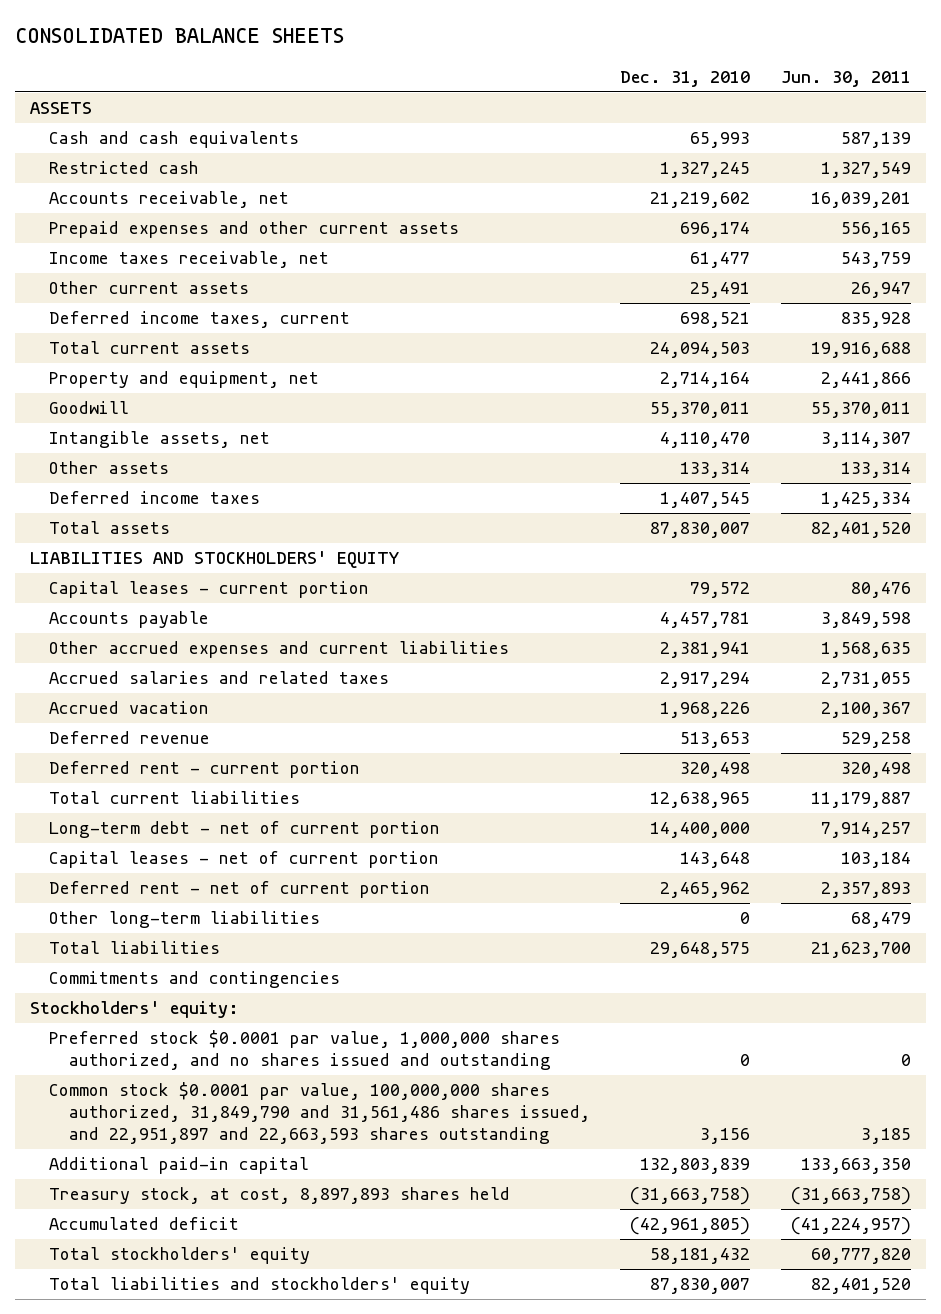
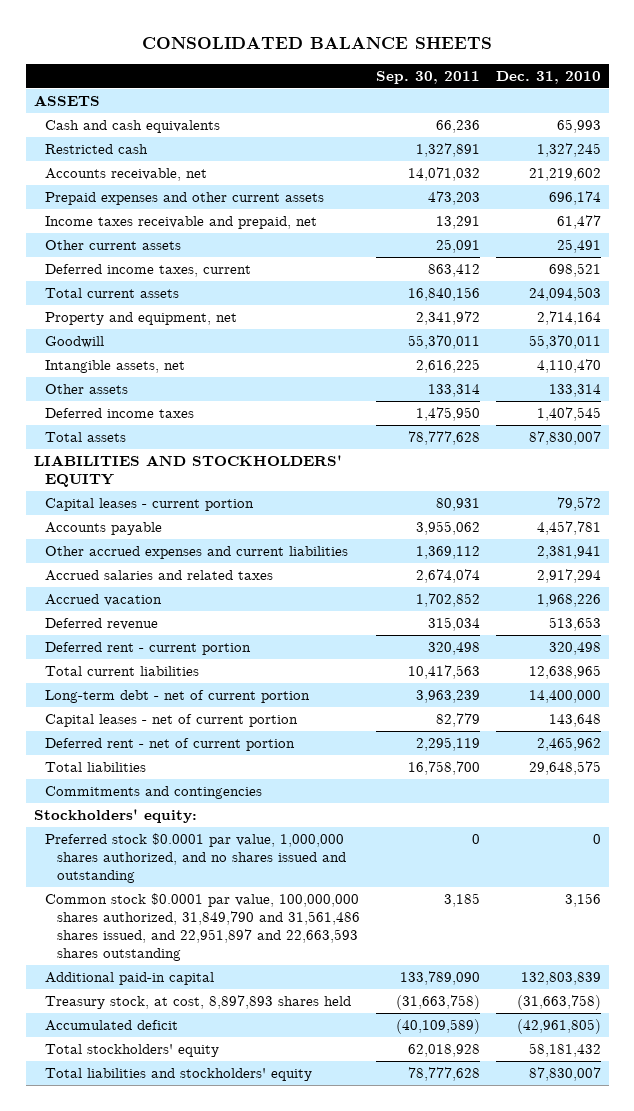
[780,70,911,87] Jun. 30, 2011 -> none
none -> [375,70,480,84] Sep. 30, 2011
[49,251,330,269] Income taxes receivable, net -> [45,216,318,230] Income taxes receivable and prepaid, net
[49,911,321,929] Other long-term liabilities -> none

